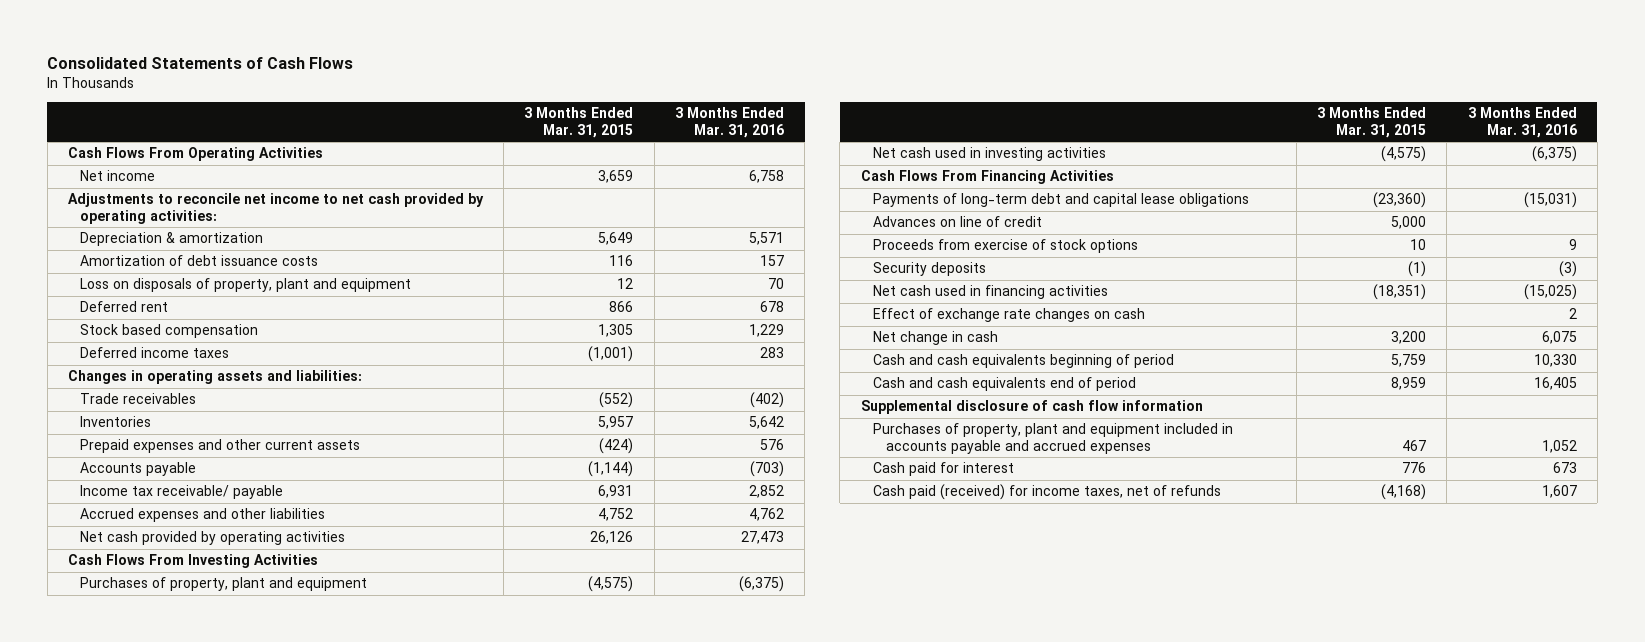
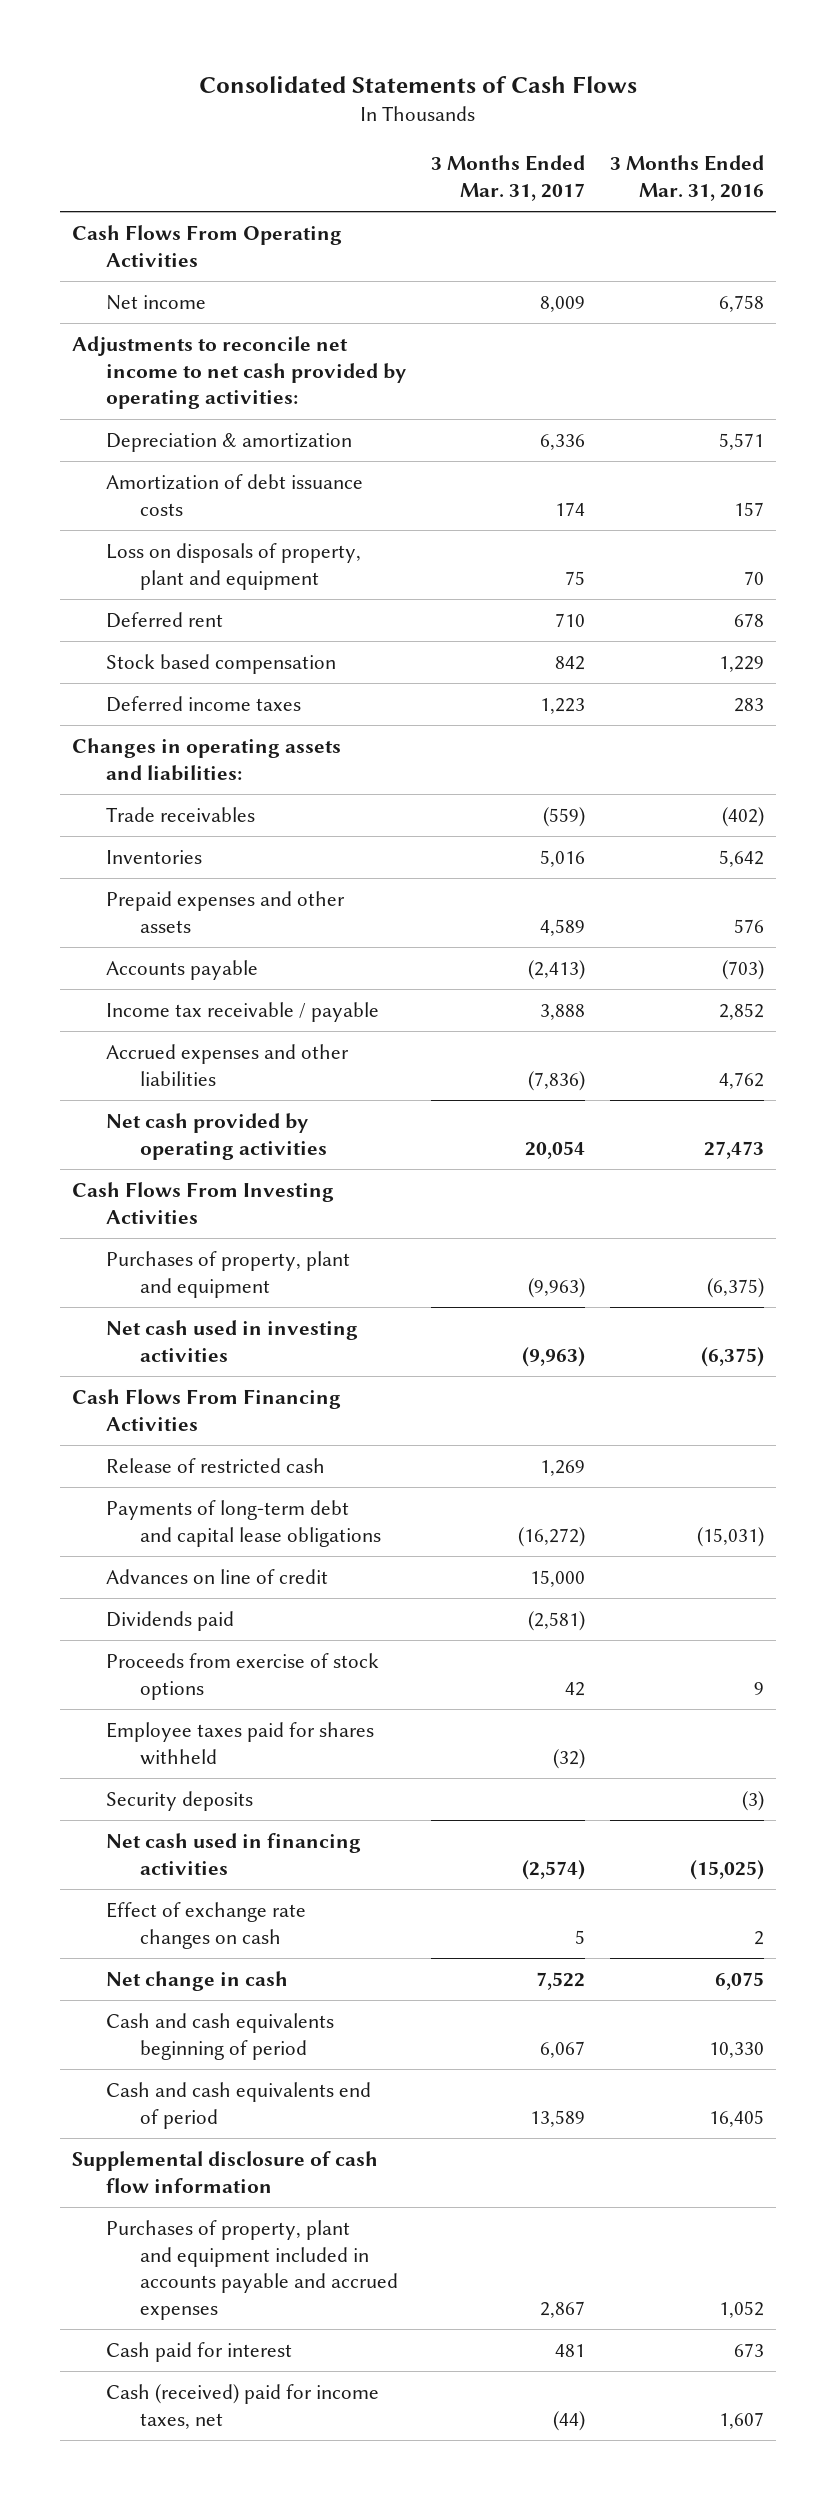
[524,107,634,138] 3 Months Ended Mar. 31, 2015 -> none
none -> [430,155,585,202] 3 Months Ended Mar. 31, 2017
[80,439,361,454] Prepaid expenses and other current assets -> [105,891,345,933] Prepaid expenses and other assets
[80,485,284,500] Income tax receivable/ payable -> [105,1002,379,1023] Income tax receivable / payable
none -> [105,1458,325,1474] Release of restricted cash
none -> [105,1611,234,1632] Dividends paid
none -> [105,1722,374,1765] Employee taxes paid for shares withheld
[873,484,1222,501] Cash paid (received) for income taxes, net of refunds -> [105,2384,379,2429] Cash (received) paid for income taxes, net

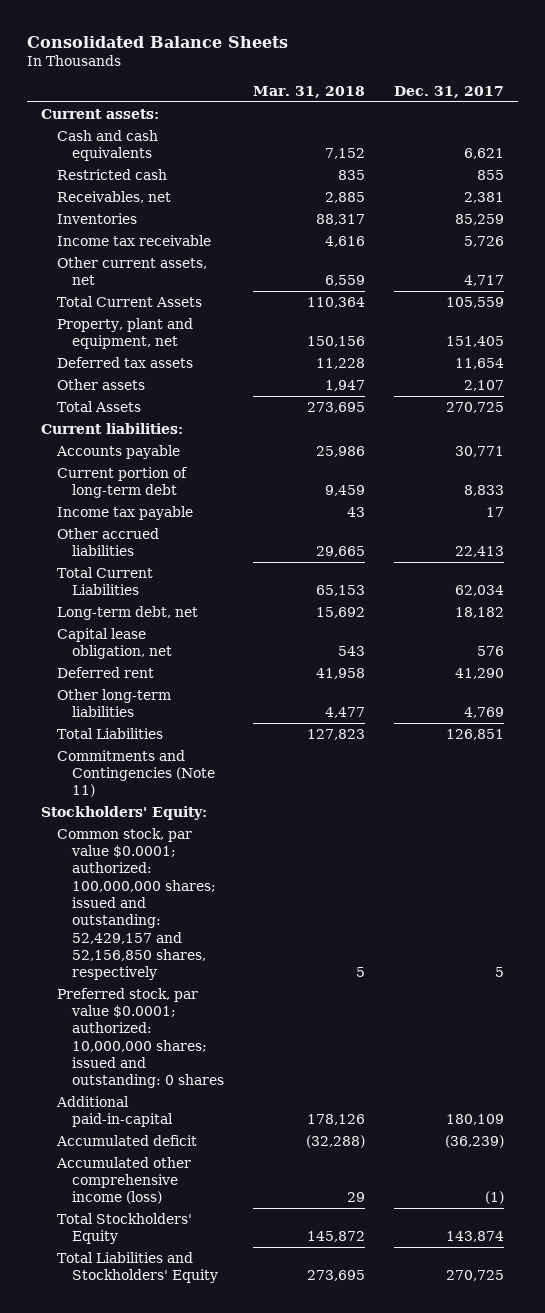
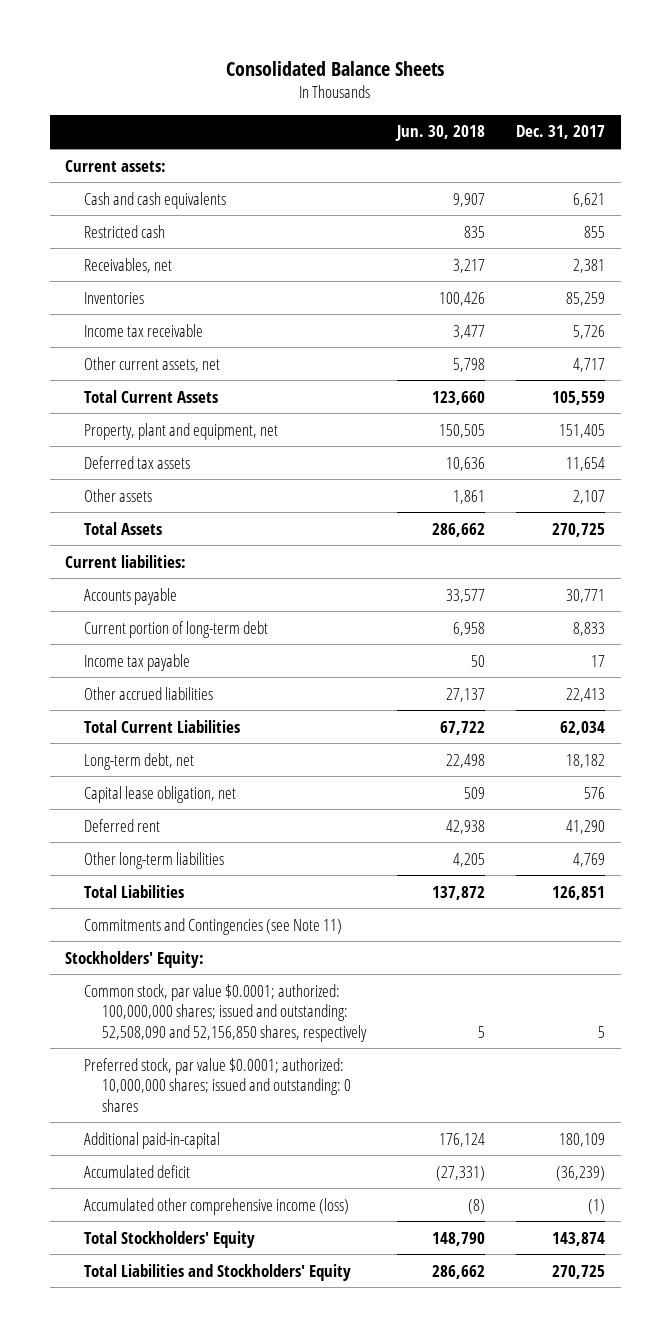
[252,85,365,98] Mar. 31, 2018 -> none
none -> [395,125,486,142] Jun. 30, 2018
[56,749,215,798] Commitments and Contingencies (Note 11) -> [83,917,342,935] Commitments and Contingencies (see Note 11)
[56,827,216,981] Common stock, par value $0.0001; authorized: 100,000,000 shares; issued and outstanding: 52,429,157 and 52,156,850 shares, respectively -> [83,983,368,1042] Common stock, par value $0.0001; authorized: 100,000,000 shares; issued and outstanding: 52,508,090 and 52,156,850 shares, respectively

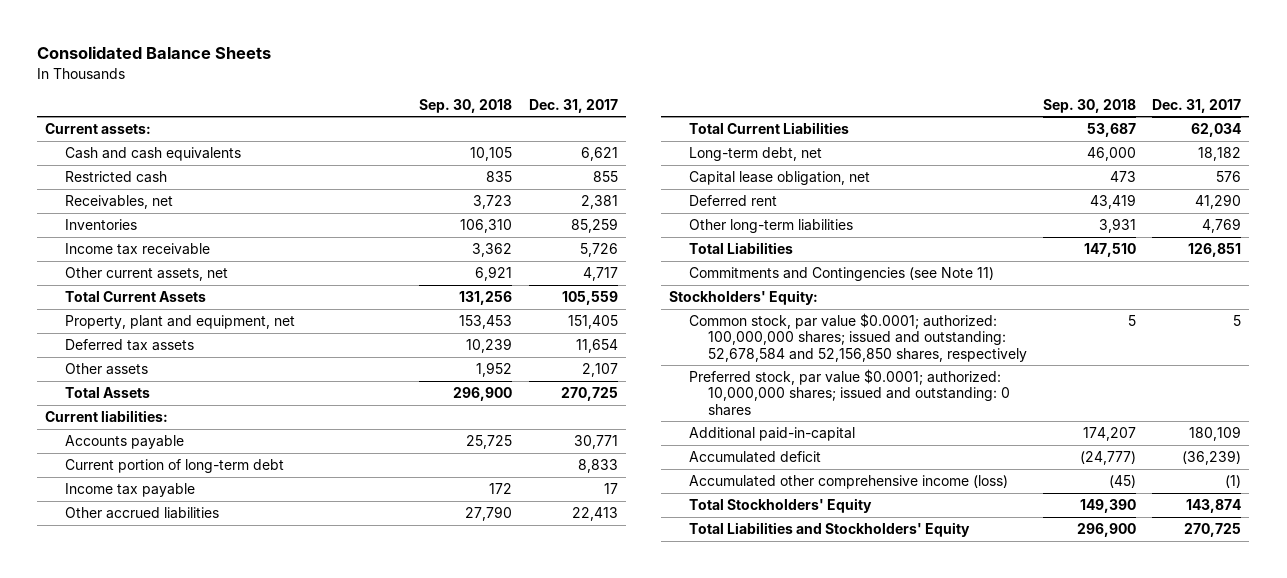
[395,125,486,142] Jun. 30, 2018 -> none
none -> [419,98,513,113] Sep. 30, 2018
[83,983,368,1042] Common stock, par value $0.0001; authorized: 100,000,000 shares; issued and outstanding: 52,508,090 and 52,156,850 shares, respectively -> [688,312,1028,362] Common stock, par value $0.0001; authorized: 100,000,000 shares; issued and outstanding: 52,678,584 and 52,156,850 shares, respectively

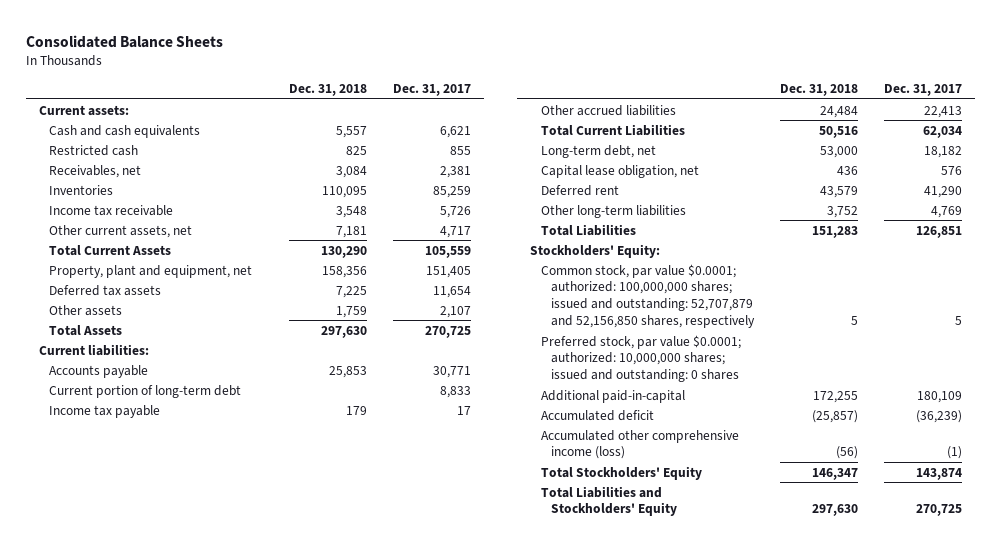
[419,98,513,113] Sep. 30, 2018 -> none
none -> [288,84,367,97] Dec. 31, 2018
[688,266,994,281] Commitments and Contingencies (see Note 11) -> none
[688,312,1028,362] Common stock, par value $0.0001; authorized: 100,000,000 shares; issued and outstanding: 52,678,584 and 52,156,850 shares, respectively -> [540,263,756,329] Common stock, par value $0.0001; authorized: 100,000,000 shares; issued and outstanding: 52,707,879 and 52,156,850 shares, respectively

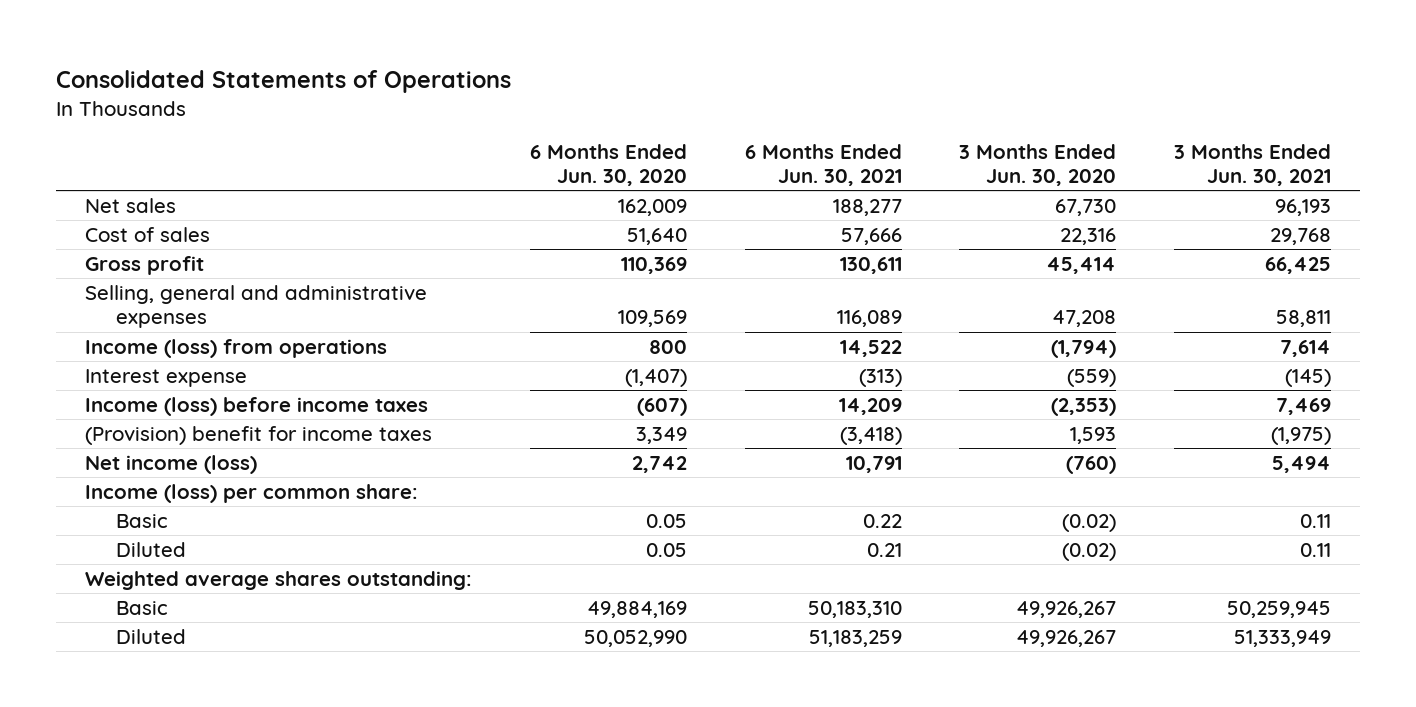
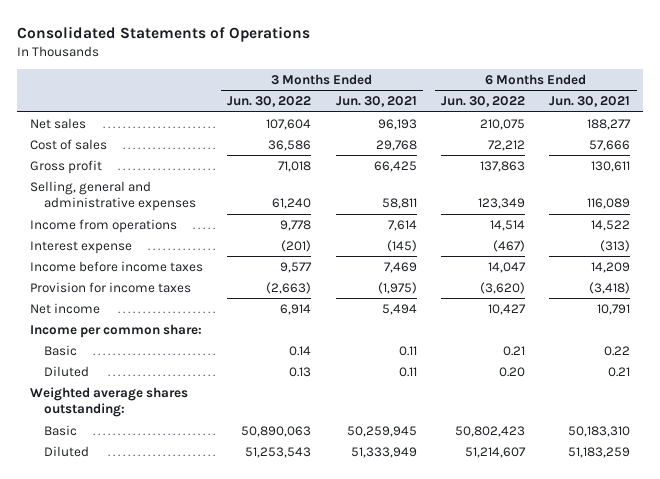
[529,143,687,186] 6 Months Ended Jun. 30, 2020 -> none
[959,143,1117,186] 3 Months Ended Jun. 30, 2020 -> none
none -> [227,96,312,108] Jun. 30, 2022
none -> [441,96,526,108] Jun. 30, 2022
[85,339,388,359] Income (loss) from operations -> [29,218,177,233] Income from operations
[85,397,429,417] Income (loss) before income taxes -> [29,260,203,272] Income before income taxes
[85,426,433,446] (Provision) benefit for income taxes -> [29,281,191,293] Provision for income taxes
[85,455,258,475] Net income (loss) -> [29,302,100,314] Net income
[85,484,419,504] Income (loss) per common share: -> [29,323,202,338] Income per common share:

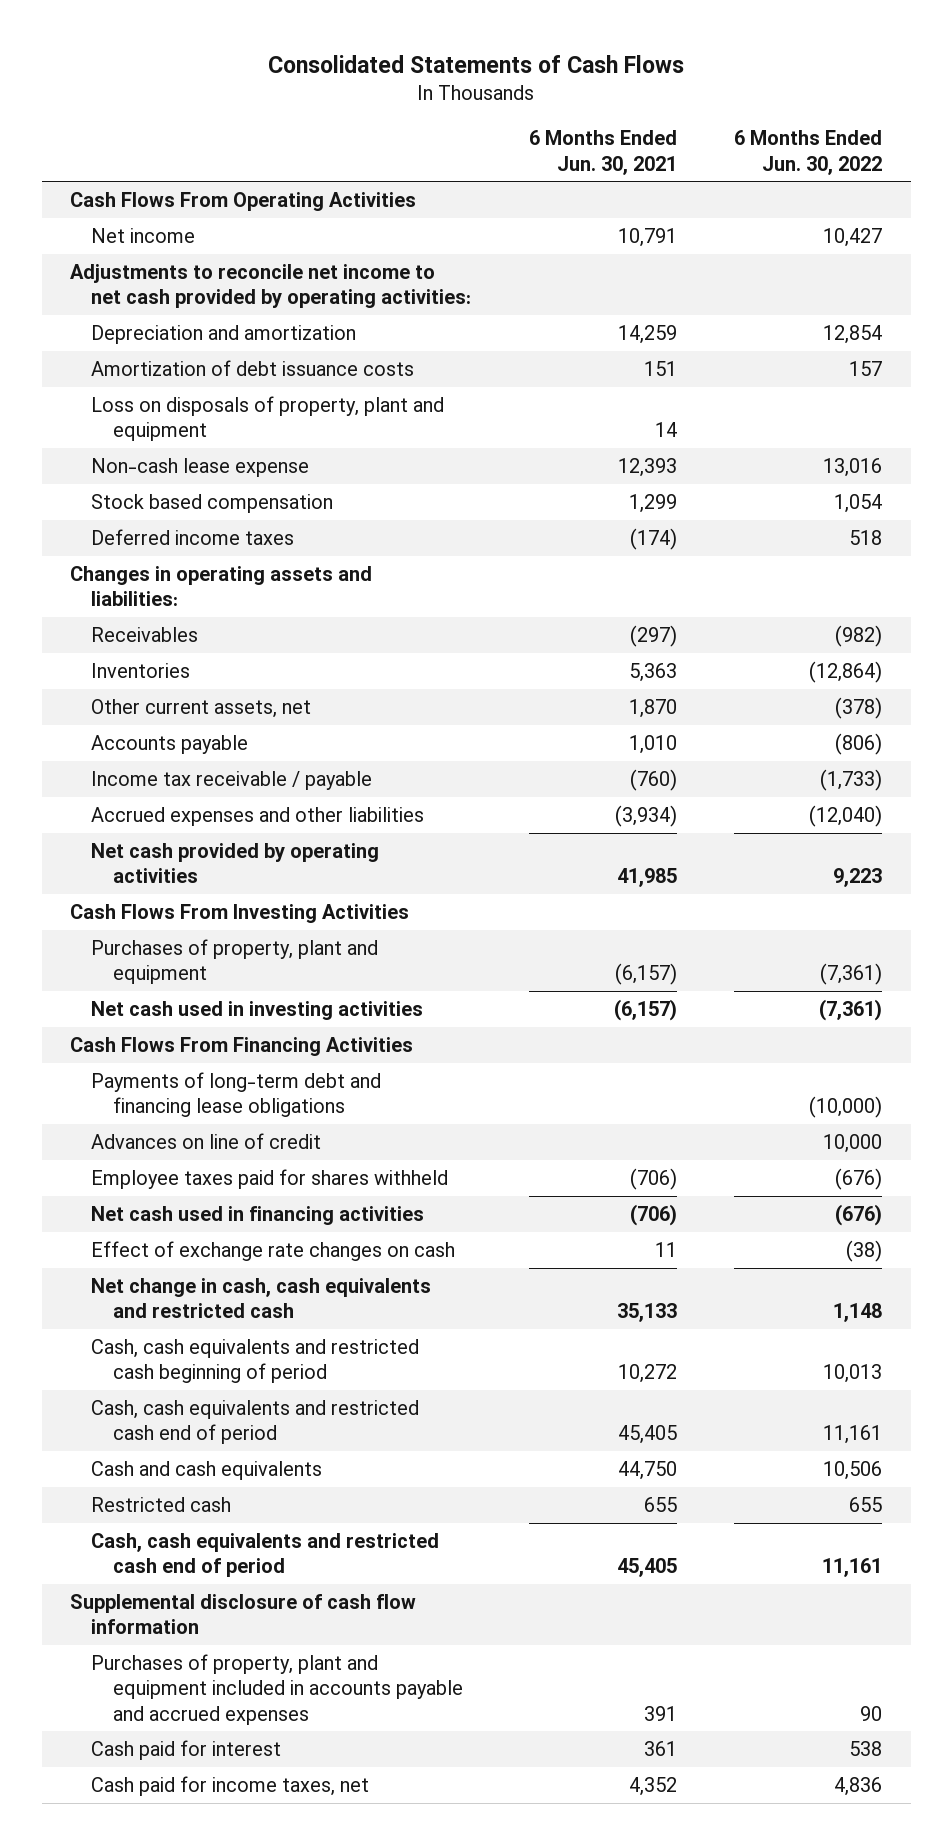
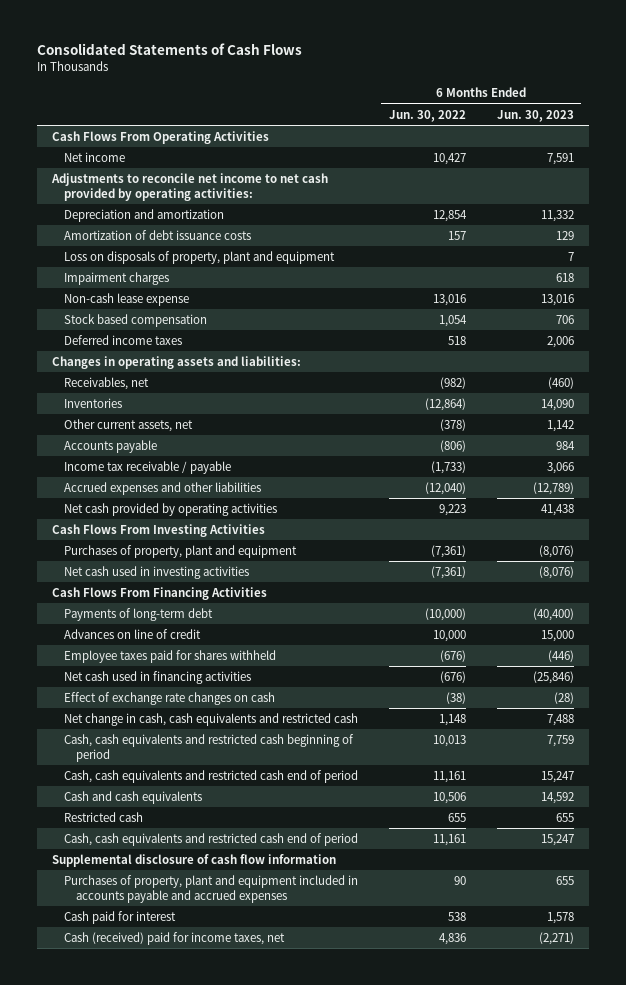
[528,130,677,175] 6 Months Ended Jun. 30, 2021 -> none
none -> [496,109,574,122] Jun. 30, 2023
none -> [63,271,169,285] Impairment charges
[91,627,199,643] Receivables -> [63,376,149,390] Receivables, net
[91,1072,382,1118] Payments of long-term debt and financing lease obligations -> [63,607,213,621] Payments of long-term debt
[91,1776,370,1797] Cash paid for income taxes, net -> [63,931,285,945] Cash (received) paid for income taxes, net

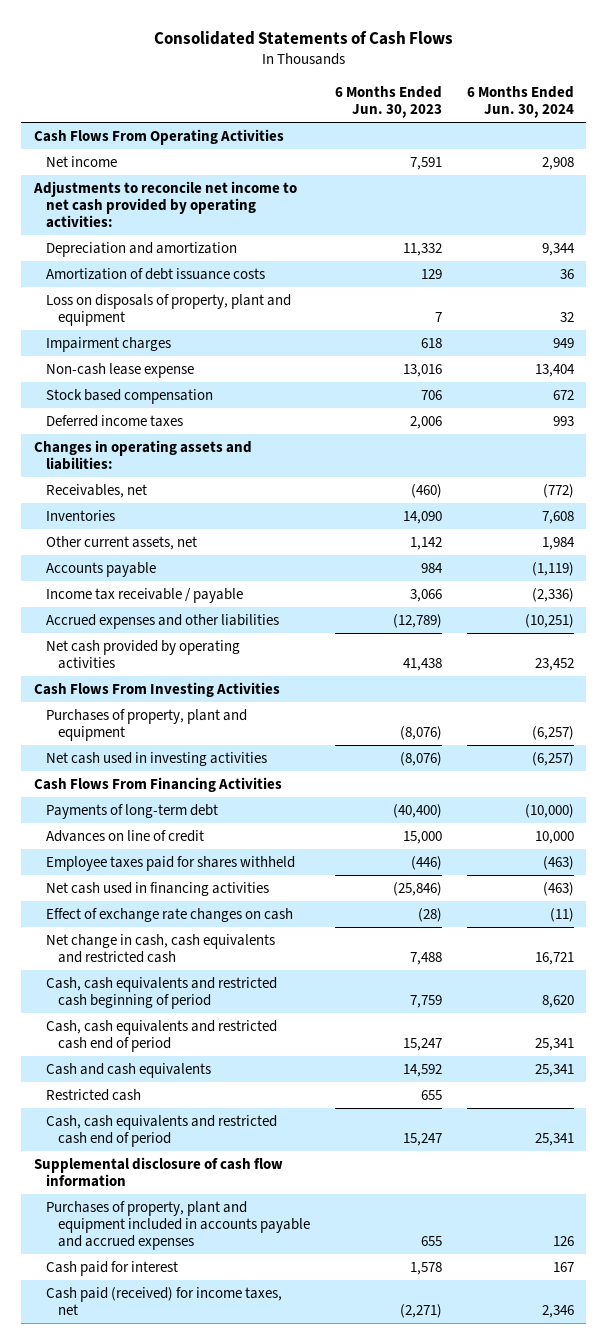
[388,109,466,122] Jun. 30, 2022 -> none
none -> [466,86,574,119] 6 Months Ended Jun. 30, 2024
[63,931,285,945] Cash (received) paid for income taxes, net -> [45,1286,282,1316] Cash paid (received) for income taxes, net

